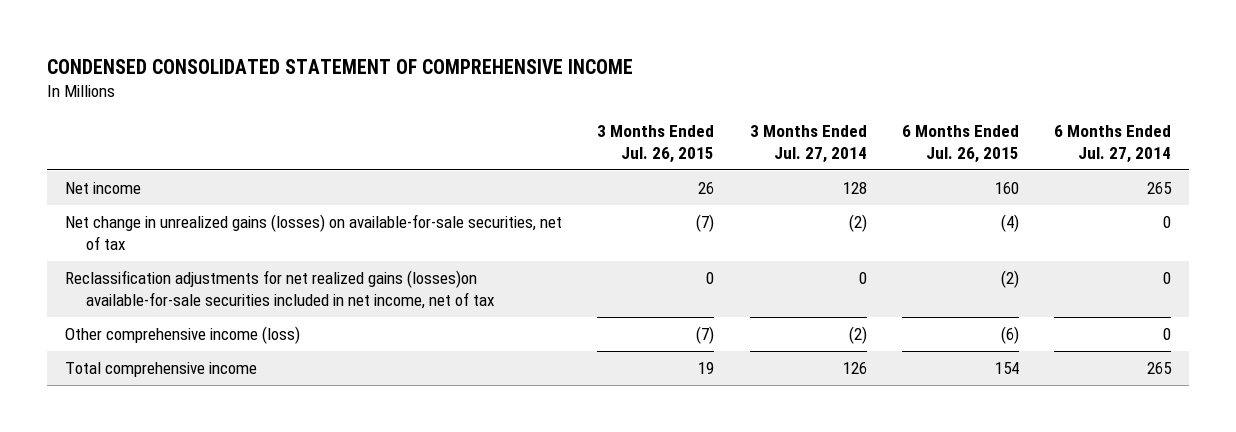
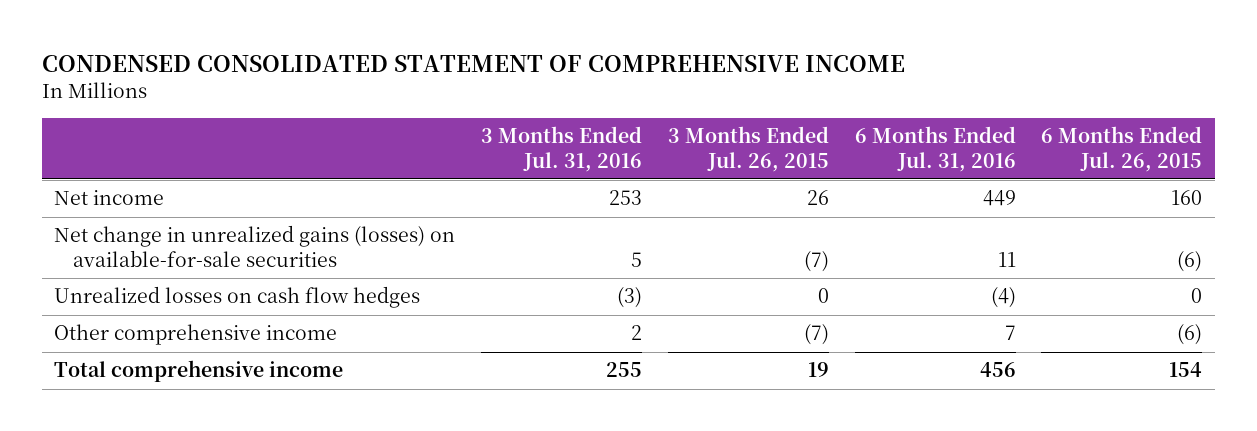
[749,125,867,163] 3 Months Ended Jul. 27, 2014 -> none
[1054,125,1172,163] 6 Months Ended Jul. 27, 2014 -> none
none -> [481,126,643,172] 3 Months Ended Jul. 31, 2016
none -> [854,126,1016,172] 6 Months Ended Jul. 31, 2016
[65,270,495,309] Reclassification adjustments for net realized gains (losses)on available-for-sale securities included in net income, net of tax -> none
[65,214,563,250] Net change in unrealized gains (losses) on available-for-sale securities, net of tax -> [54,225,456,267] Net change in unrealized gains (losses) on available-for-sale securities
[1000,214,1019,233] (4) -> [1177,250,1203,272] (6)
none -> [54,286,421,309] Unrealized losses on cash flow hedges
[65,326,301,345] Other comprehensive income (loss) -> [54,324,338,346] Other comprehensive income

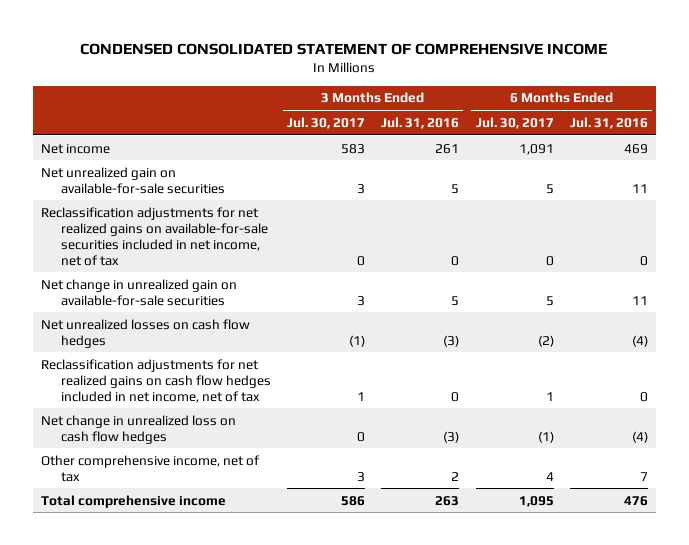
[667,126,829,172] 3 Months Ended Jul. 26, 2015 -> none
[1041,126,1203,172] 6 Months Ended Jul. 26, 2015 -> none
none -> [287,116,366,129] Jul. 30, 2017
none -> [475,116,554,129] Jul. 30, 2017
[609,190,643,206] 253 -> [435,143,460,154] 261
[982,190,1016,207] 449 -> [623,143,648,154] 469
none -> [41,166,225,194] Net unrealized gain on available-for-sale securities
none -> [41,206,268,266] Reclassification adjustments for net realized gains on available-for-sale securities included in net income, net of tax
[54,225,456,267] Net change in unrealized gains (losses) on available-for-sale securities -> [41,278,238,306] Net change in unrealized gain on available-for-sale securities
[54,286,421,309] Unrealized losses on cash flow hedges -> [41,318,251,348] Net unrealized losses on cash flow hedges
none -> [41,358,271,403] Reclassification adjustments for net realized gains on cash flow hedges included in net income, net of tax
none -> [41,414,237,444] Net change in unrealized loss on cash flow hedges
[54,324,338,346] Other comprehensive income -> [41,454,261,482] Other comprehensive income, net of tax
[606,362,643,378] 255 -> [435,495,460,506] 263
[979,362,1016,378] 456 -> [623,495,648,506] 476

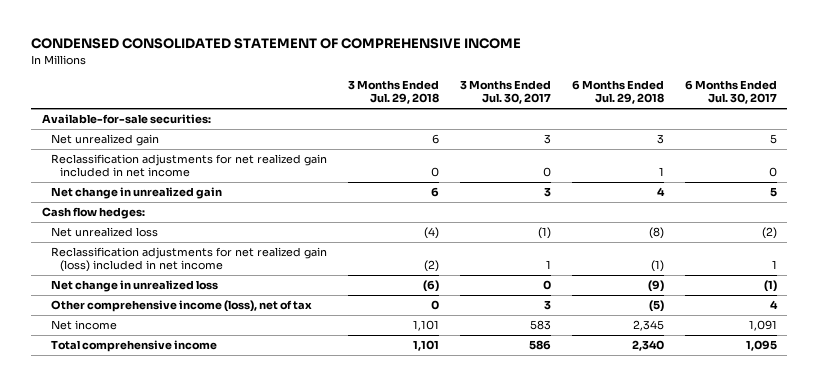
[381,116,460,129] Jul. 31, 2016 -> none
[569,116,648,129] Jul. 31, 2016 -> none
none -> [347,79,439,105] 3 Months Ended Jul. 29, 2018
none -> [571,79,664,105] 6 Months Ended Jul. 29, 2018
none -> [41,113,211,124] Available-for-sale securities:
none -> [50,133,159,146] Net unrealized gain
none -> [50,153,327,178] Reclassification adjustments for net realized gain included in net income
none -> [50,186,222,199] Net change in unrealized gain
none -> [41,206,145,219] Cash flow hedges:
none -> [50,226,158,237] Net unrealized loss
none -> [50,246,327,273] Reclassification adjustments for net realized gain (loss) included in net income
none -> [50,279,218,292] Net change in unrealized loss
none -> [50,299,312,312] Other comprehensive income (loss), net of tax
[41,166,225,194] Net unrealized gain on available-for-sale securities -> none
[41,206,268,266] Reclassification adjustments for net realized gains on available-for-sale securities included in net income, net of tax -> none
[41,278,238,306] Net change in unrealized gain on available-for-sale securities -> none
[41,318,251,348] Net unrealized losses on cash flow hedges -> none
[41,358,271,403] Reclassification adjustments for net realized gains on cash flow hedges included in net income, net of tax -> none
[41,414,237,444] Net change in unrealized loss on cash flow hedges -> none
[41,454,261,482] Other comprehensive income, net of tax -> none

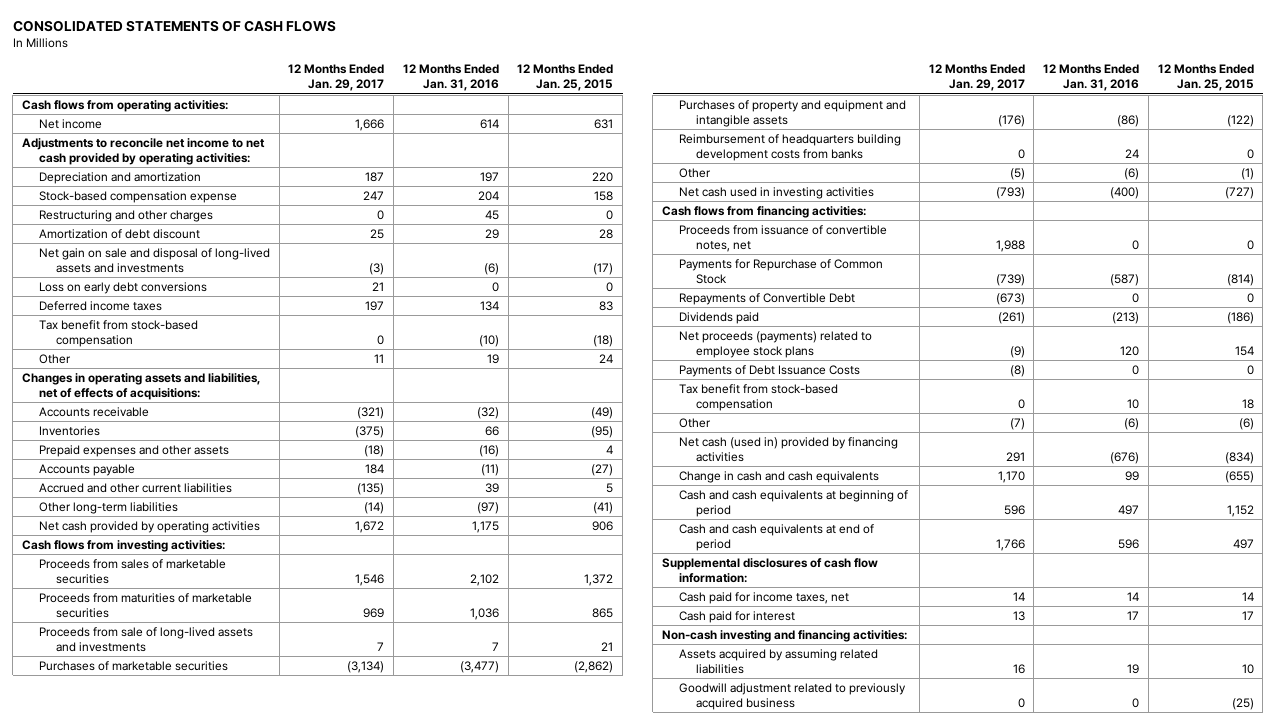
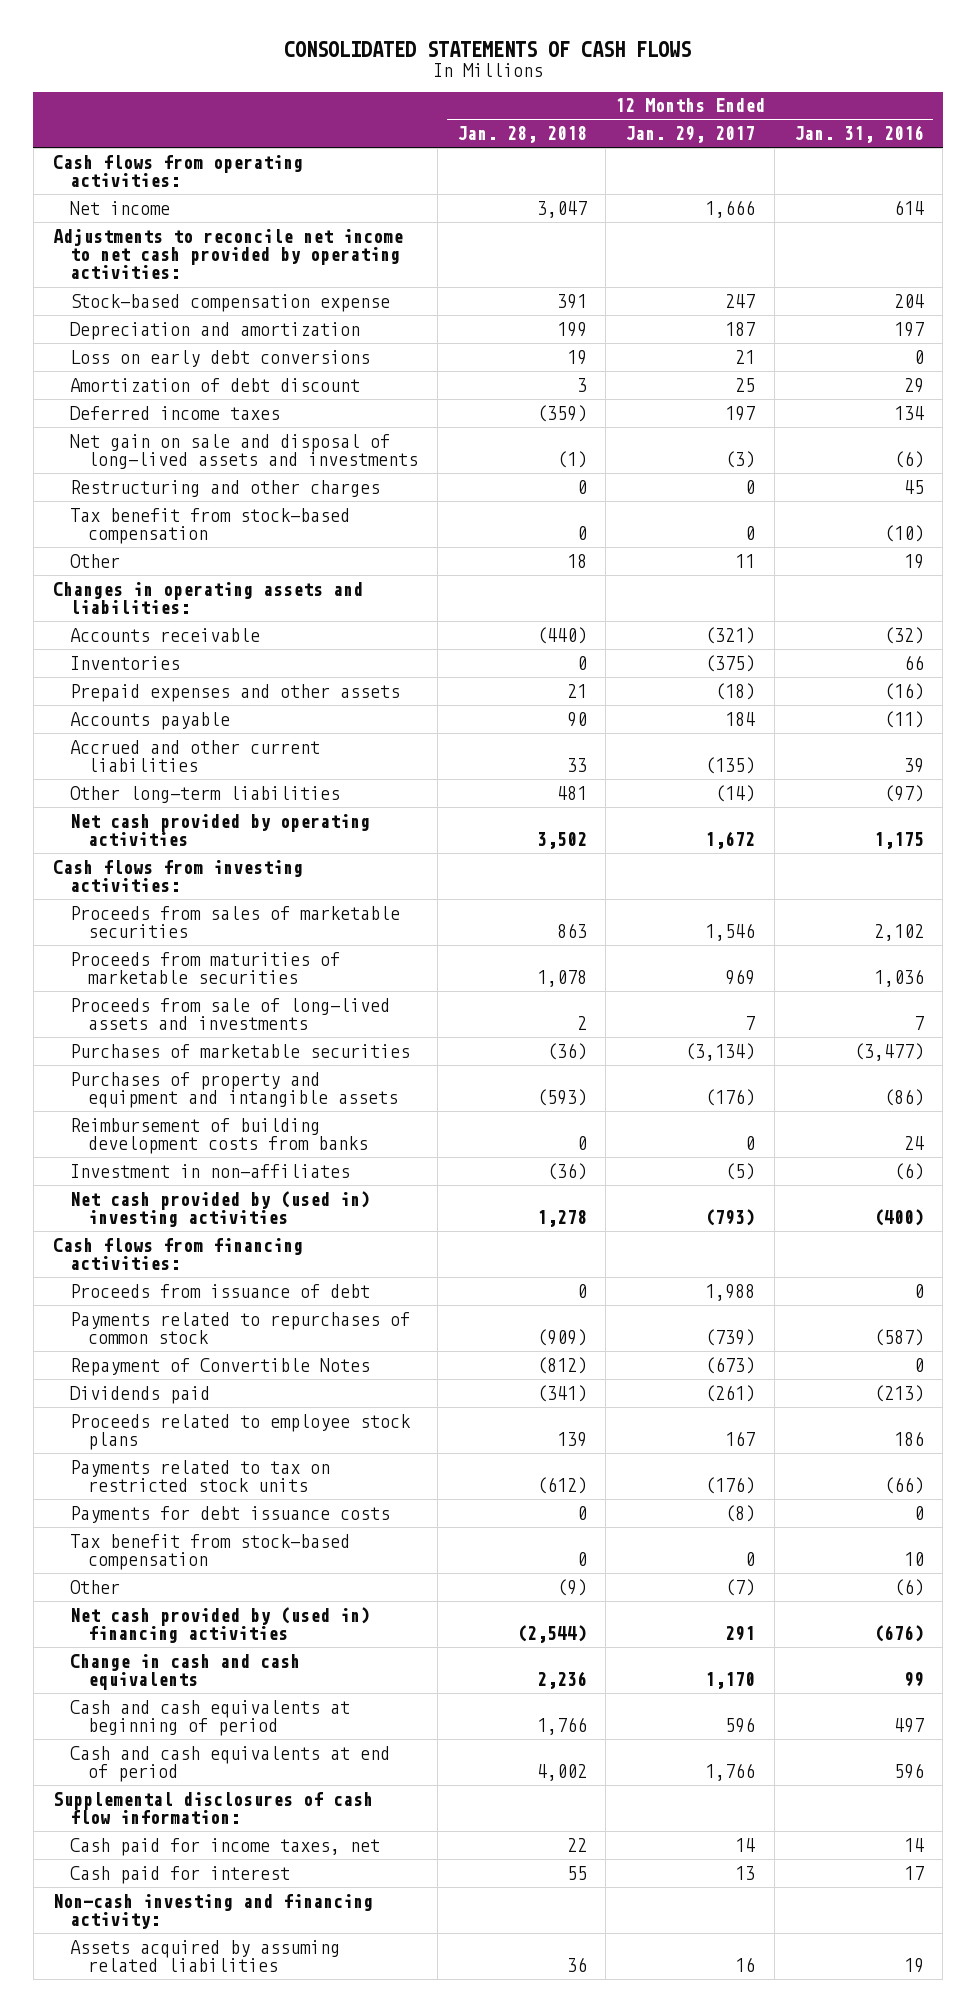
[517,64,614,92] 12 Months Ended Jan. 25, 2015 -> none
none -> [456,126,587,144] Jan. 28, 2018
[38,171,201,184] Depreciation and amortization -> [70,321,361,340] Depreciation and amortization
[38,228,200,239] Amortization of debt discount -> [70,377,361,392] Amortization of debt discount
[38,247,270,273] Net gain on sale and disposal of long-lived assets and investments -> [70,433,419,470] Net gain on sale and disposal of long-lived assets and investments
[38,209,213,222] Restructuring and other charges -> [70,479,381,497] Restructuring and other charges
[21,372,260,400] Changes in operating assets and liabilities, net of effects of acquisitions: -> [52,581,363,615] Changes in operating assets and liabilities:
[679,133,902,161] Reimbursement of headquarters building development costs from banks -> [70,1117,369,1155] Reimbursement of building development costs from banks
[679,167,712,178] Other -> [70,1163,351,1178] Investment in non-affiliates
[679,186,875,199] Net cash used in investing activities -> [70,1190,371,1228] Net cash provided by (used in) investing activities
[679,224,888,252] Proceeds from issuance of convertible notes, net -> [70,1283,371,1298] Proceeds from issuance of debt
[679,258,884,284] Payments for Repurchase of Common Stock -> [70,1311,411,1345] Payments related to repurchases of common stock
[679,292,856,305] Repayments of Convertible Debt -> [70,1357,371,1376] Repayment of Convertible Notes
[679,330,873,358] Net proceeds (payments) related to employee stock plans -> [70,1413,412,1451] Proceeds related to employee stock plans
[1009,345,1025,358] (9) -> [725,1431,756,1447] 167
[1120,345,1140,356] 120 -> [893,1431,924,1447] 186
none -> [70,1459,331,1493] Payments related to tax on restricted stock units
[679,364,861,377] Payments of Debt Issuance Costs -> [70,1505,391,1523] Payments for debt issuance costs
[679,436,899,462] Net cash (used in) provided by financing activities -> [70,1606,371,1644] Net cash provided by (used in) financing activities
[661,629,907,642] Non-cash investing and financing activities: -> [52,1893,373,1930] Non-cash investing and financing activity:
[679,682,907,710] Goodwill adjustment related to previously acquired business -> none

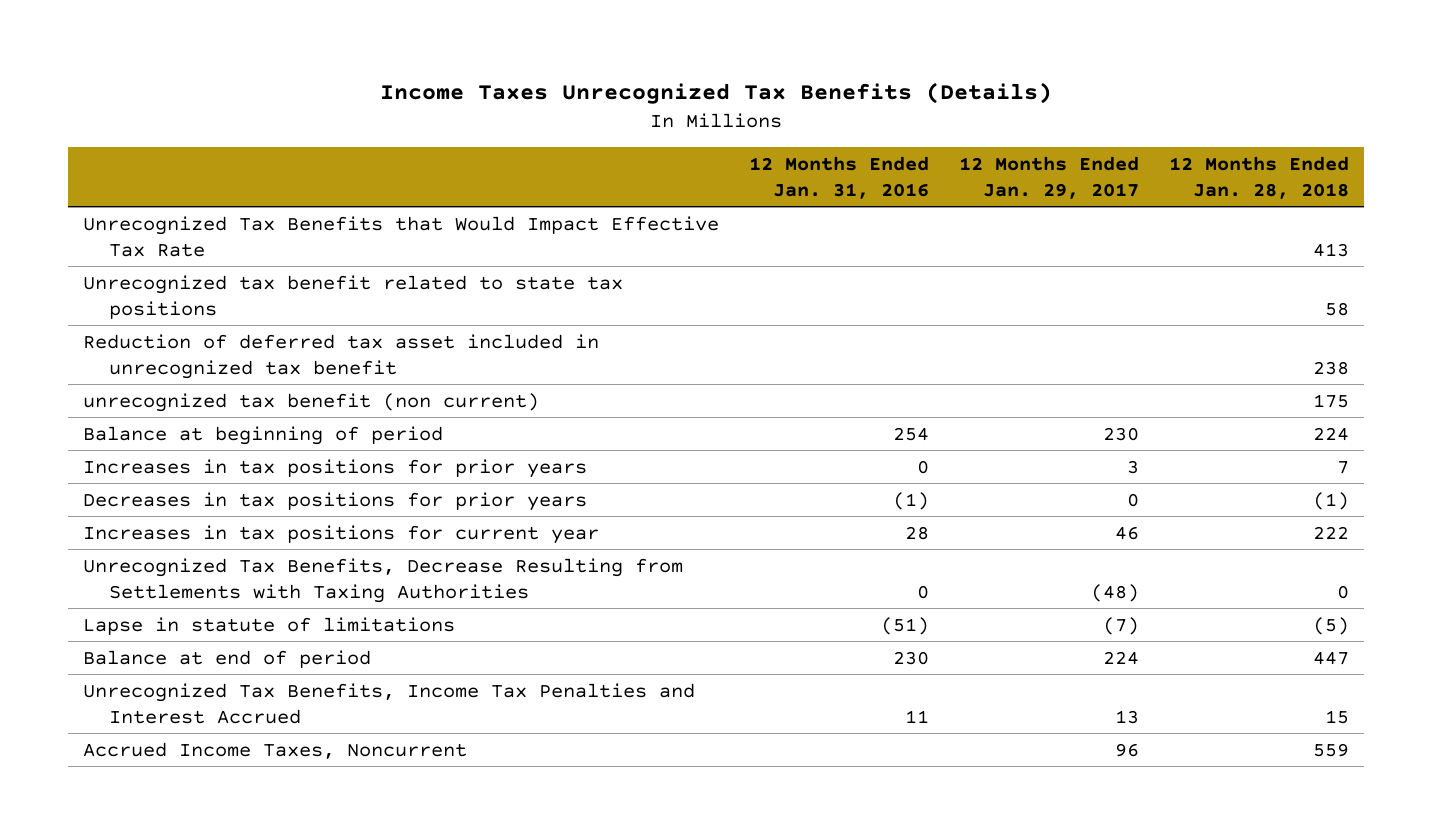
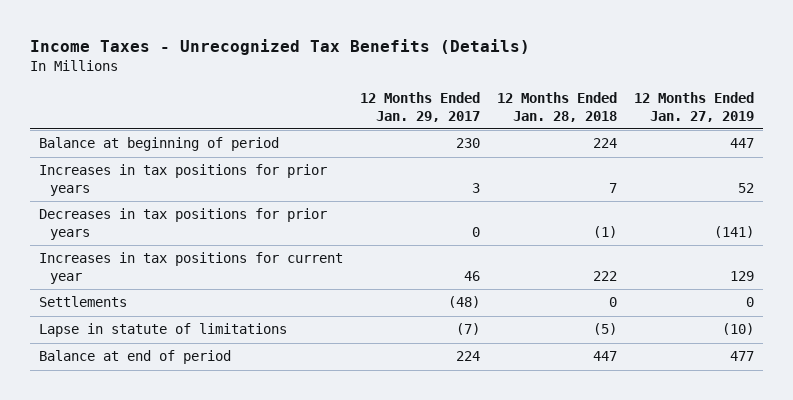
[379,82,1052,105] Income Taxes Unrecognized Tax Benefits (Details) -> [30,38,531,55] Income Taxes - Unrecognized Tax Benefits (Details)
[748,155,929,199] 12 Months Ended Jan. 31, 2016 -> none
none -> [634,92,755,122] 12 Months Ended Jan. 27, 2019
[82,215,719,257] Unrecognized Tax Benefits that Would Impact Effective Tax Rate -> none
[82,274,623,319] Unrecognized tax benefit related to state tax positions -> none
[82,333,599,379] Reduction of deferred tax asset included in unrecognized tax benefit -> none
[82,392,539,412] unrecognized tax benefit (non current) -> none
[82,557,683,603] Unrecognized Tax Benefits, Decrease Resulting from Settlements with Taxing Authorities -> [38,296,127,308] Settlements
[82,682,695,724] Unrecognized Tax Benefits, Income Tax Penalties and Interest Accrued -> none
[82,741,467,759] Accrued Income Taxes, Noncurrent -> none

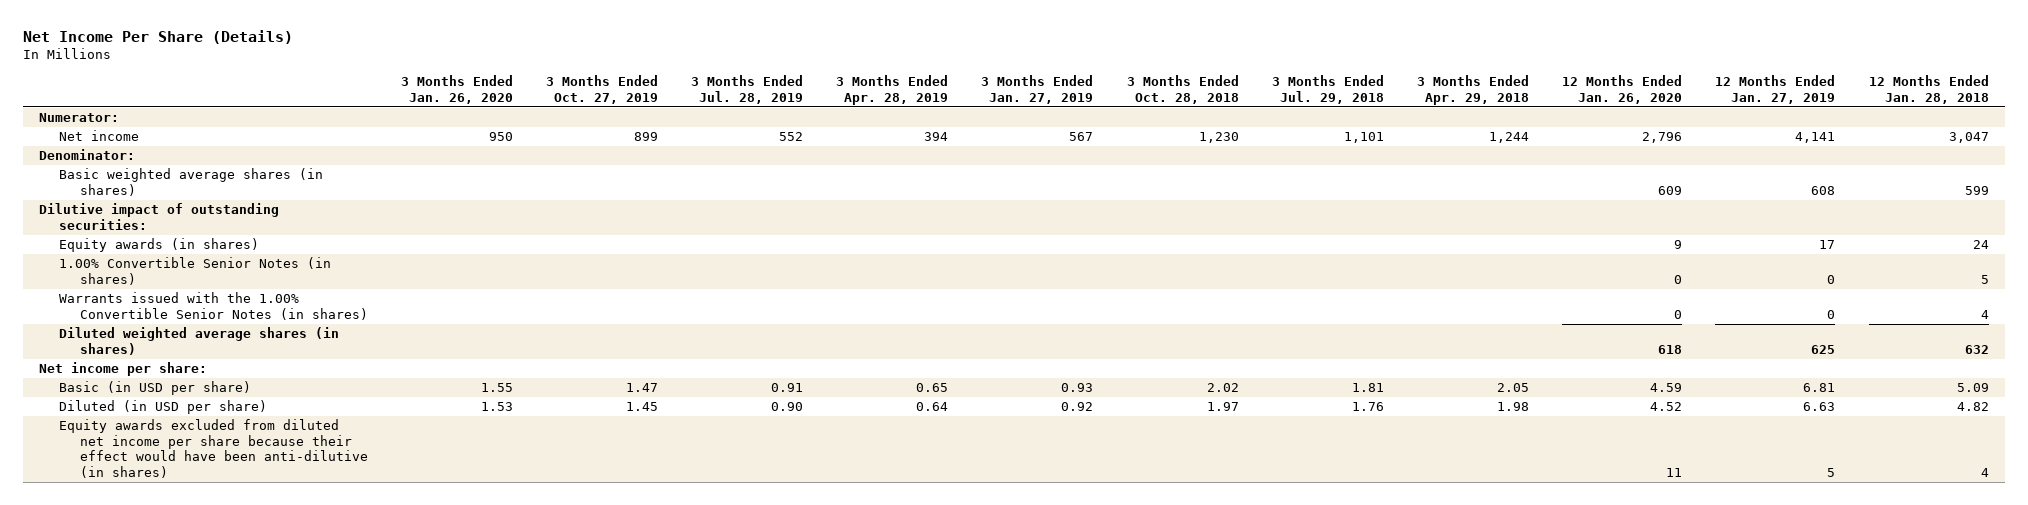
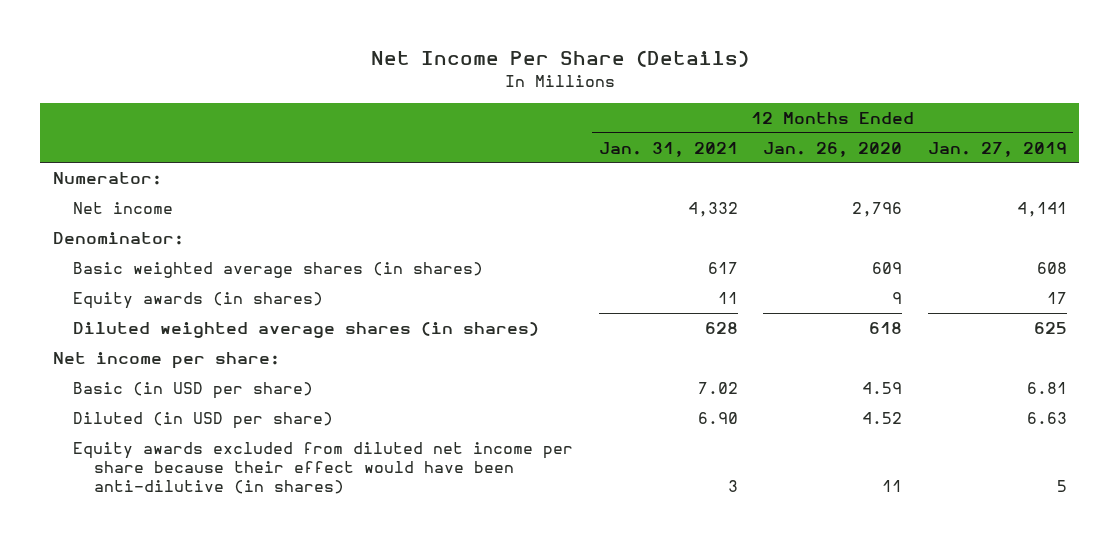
[400,75,513,104] 3 Months Ended Jan. 26, 2020 -> none
[545,75,658,104] 3 Months Ended Oct. 27, 2019 -> none
[691,75,804,104] 3 Months Ended Jul. 28, 2019 -> none
[836,75,949,105] 3 Months Ended Apr. 28, 2019 -> none
[981,75,1094,104] 3 Months Ended Jan. 27, 2019 -> none
[1126,75,1239,104] 3 Months Ended Oct. 28, 2018 -> none
[1271,75,1384,104] 3 Months Ended Jul. 29, 2018 -> none
[1417,75,1530,105] 3 Months Ended Apr. 29, 2018 -> none
[1868,75,1989,104] 12 Months Ended Jan. 28, 2018 -> none
none -> [598,141,738,157] Jan. 31, 2021
[39,203,280,230] Dilutive impact of outstanding securities: -> none
[59,257,332,285] 1.00% Convertible Senior Notes (in shares) -> none
[59,292,368,320] Warrants issued with the 1.00% Convertible Senior Notes (in shares) -> none

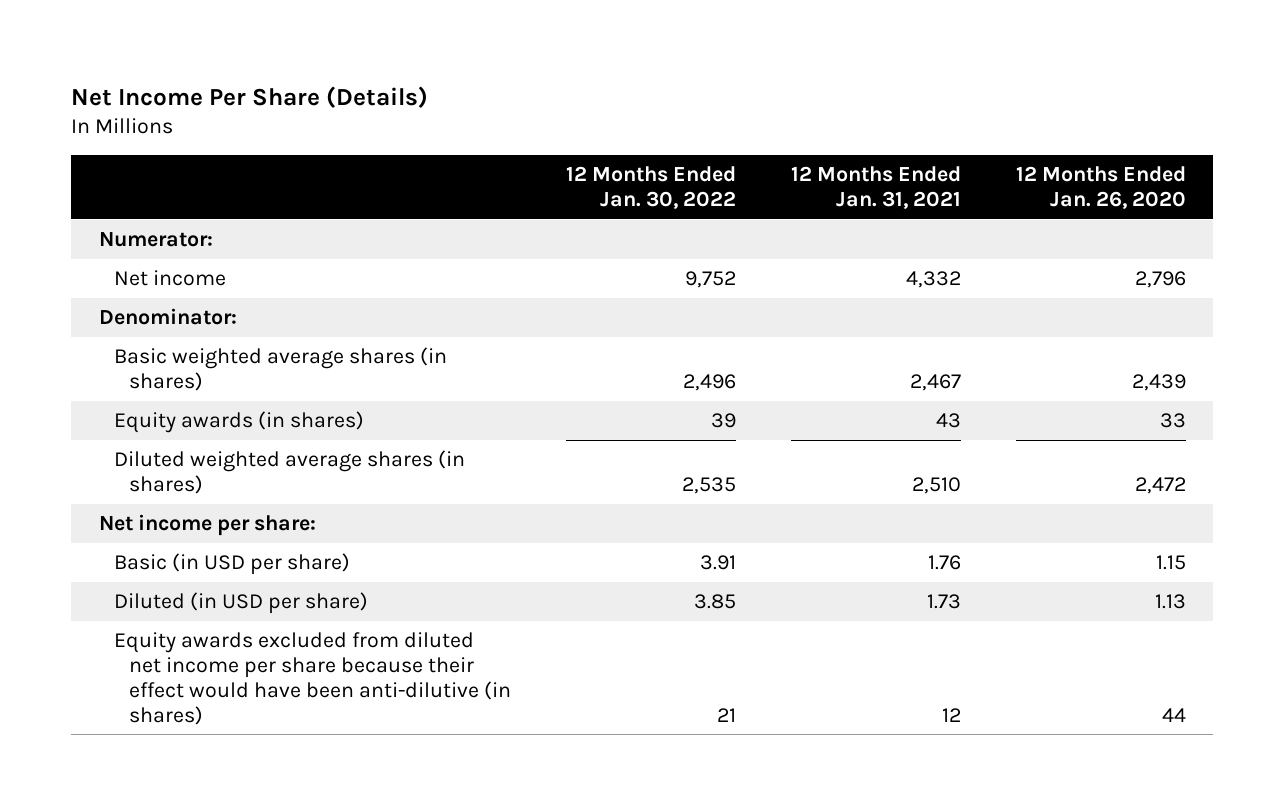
[927,141,1067,157] Jan. 27, 2019 -> none
none -> [565,166,736,209] 12 Months Ended Jan. 30, 2022
[707,261,738,274] 617 -> [909,374,961,392] 2,467
[872,261,903,274] 609 -> [1131,374,1186,392] 2,439
[717,291,738,304] 11 -> [935,413,961,429] 43
[892,291,903,304] 9 -> [1159,413,1186,429] 33
[704,321,738,334] 628 -> [911,477,961,495] 2,510
[869,321,903,334] 618 -> [1134,477,1186,495] 2,472
[697,381,738,394] 7.02 -> [927,555,961,571] 1.76
[862,381,903,394] 4.59 -> [1155,555,1186,571] 1.15
[697,411,738,424] 6.90 -> [926,594,961,610] 1.73
[862,411,903,424] 4.52 -> [1154,594,1186,610] 1.13
[727,479,738,492] 3 -> [941,707,961,722] 12
[882,479,903,492] 11 -> [1161,707,1186,722] 44

